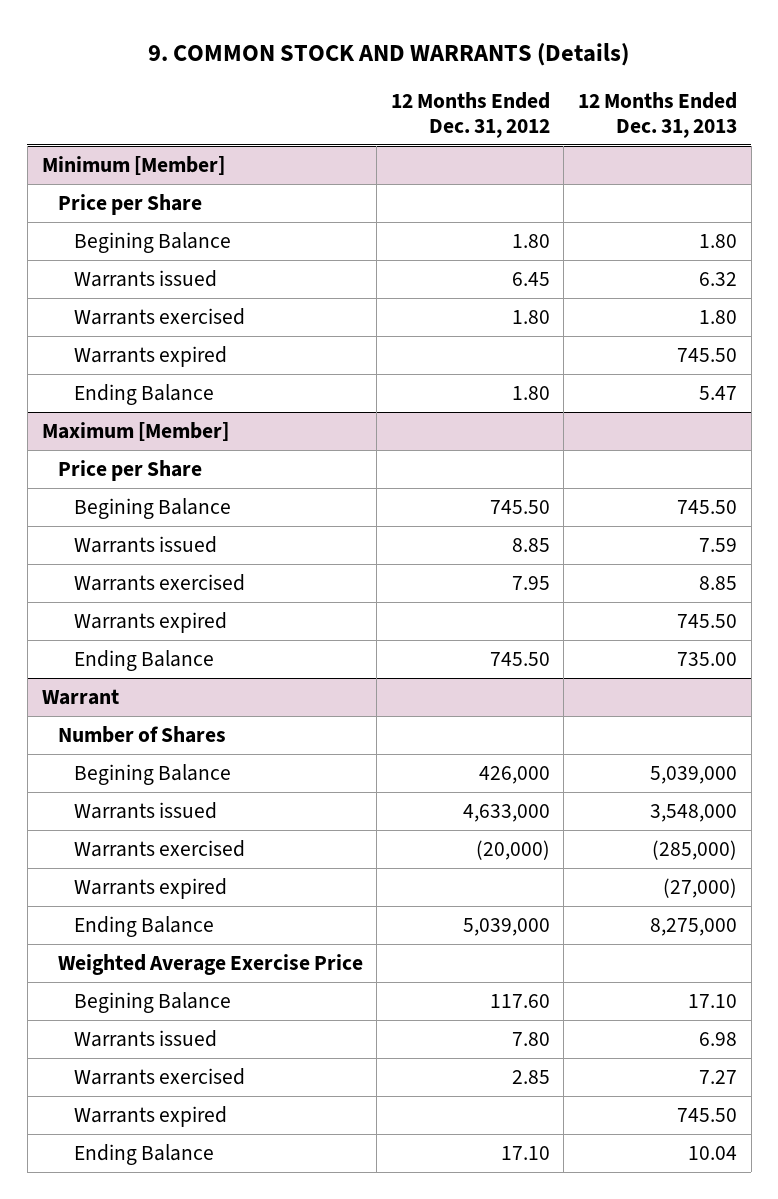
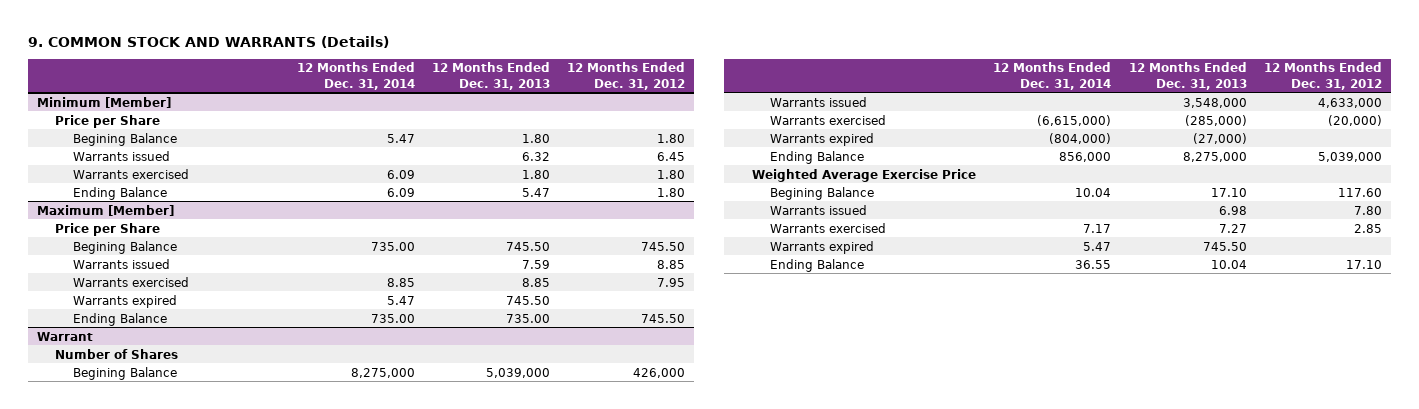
none -> [296,62,415,90] 12 Months Ended Dec. 31, 2014
[73,345,227,367] Warrants expired -> none

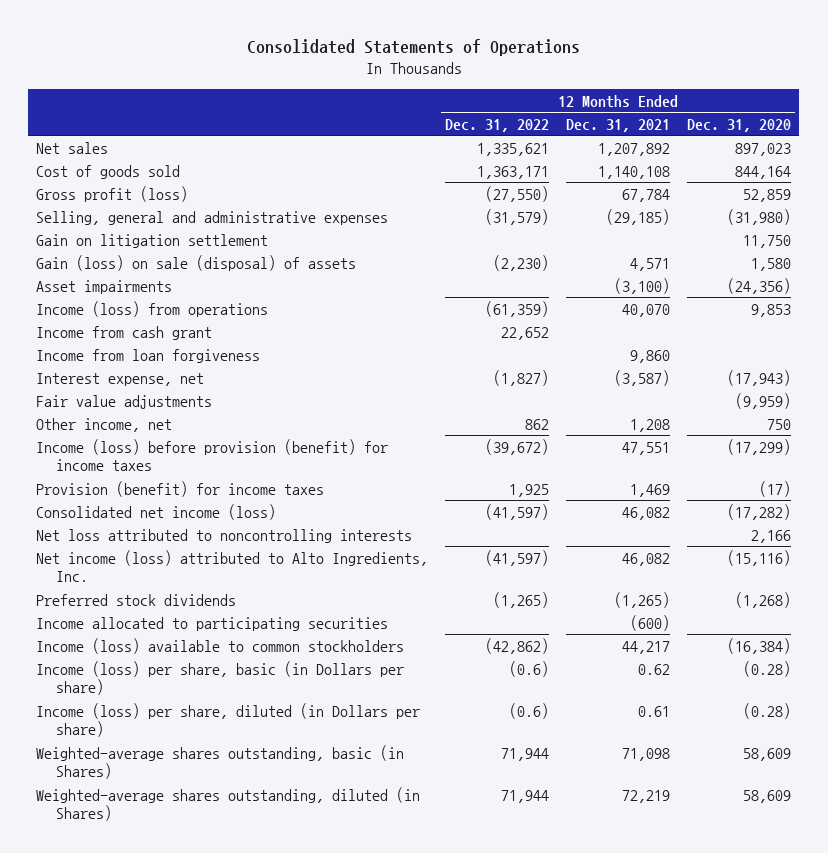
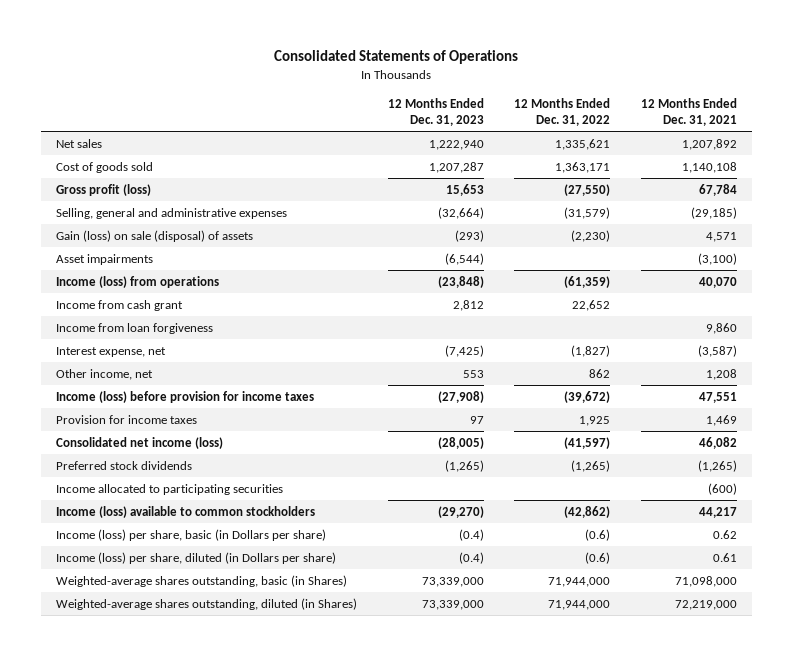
[687,118,792,132] Dec. 31, 2020 -> none
none -> [387,97,484,127] 12 Months Ended Dec. 31, 2023
[36,233,269,248] Gain on litigation settlement -> none
[36,394,213,409] Fair value adjustments -> none
[36,438,389,471] Income (loss) before provision (benefit) for income taxes -> [55,390,314,403] Income (loss) before provision for income taxes
[36,480,325,497] Provision (benefit) for income taxes -> [55,414,197,424] Provision for income taxes
[36,528,413,543] Net loss attributed to noncontrolling interests -> none
[36,549,429,582] Net income (loss) attributed to Alto Ingredients, Inc. -> none
[501,747,550,761] 71,944 -> [548,576,611,587] 71,944,000
[622,747,671,761] 71,098 -> [674,575,737,587] 71,098,000
[501,789,550,803] 71,944 -> [548,599,611,610] 71,944,000
[622,789,671,803] 72,219 -> [674,599,737,610] 72,219,000

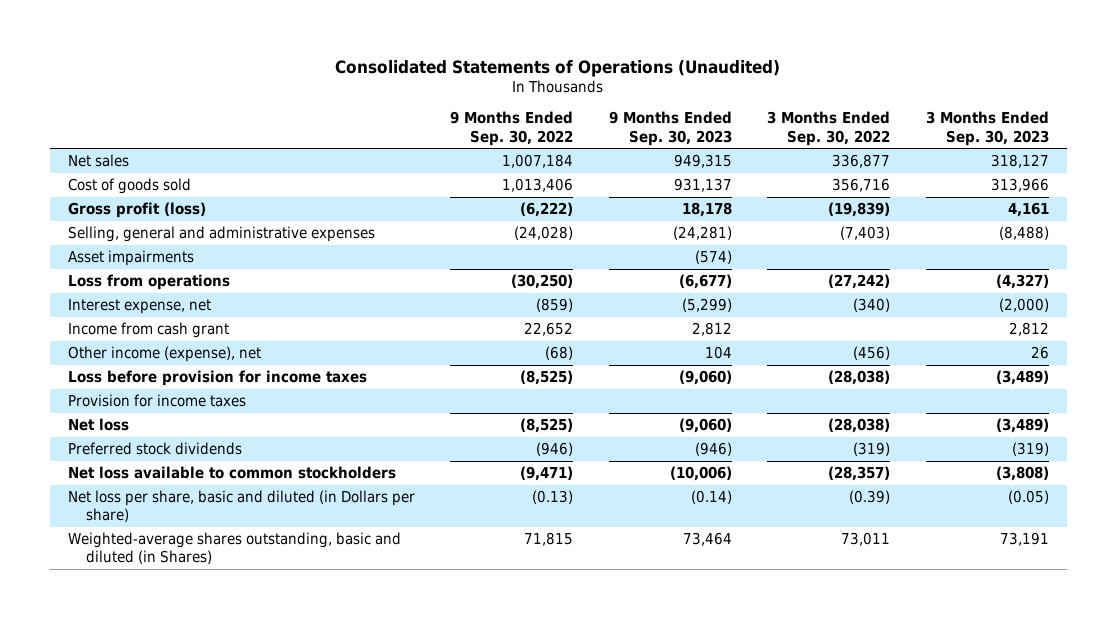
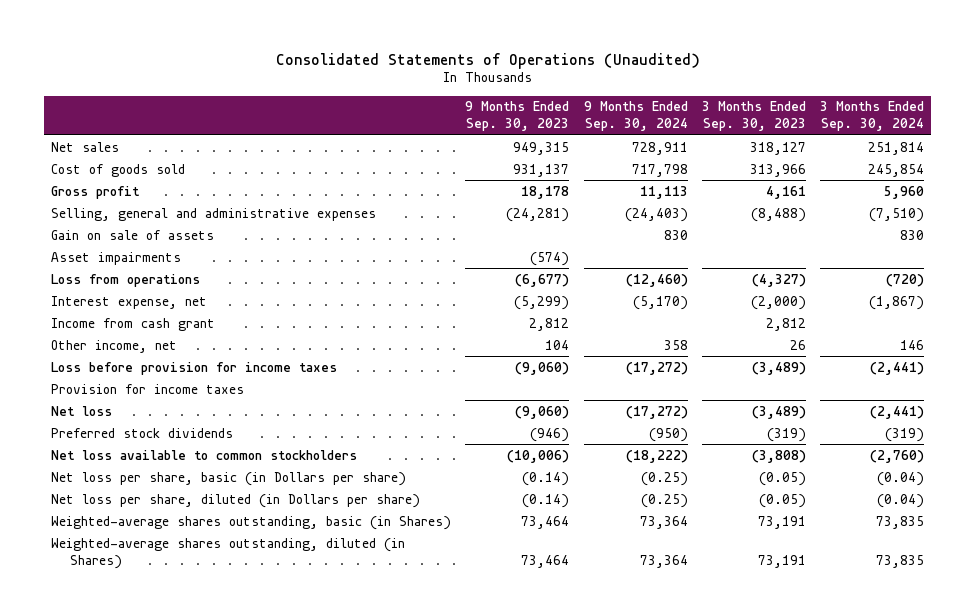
[450,111,574,146] 9 Months Ended Sep. 30, 2022 -> none
[767,111,891,146] 3 Months Ended Sep. 30, 2022 -> none
none -> [583,101,688,132] 9 Months Ended Sep. 30, 2024
none -> [820,101,925,132] 3 Months Ended Sep. 30, 2024
[67,202,206,219] Gross profit (loss) -> [51,185,141,199] Gross profit
none -> [51,229,215,240] Gain on sale of assets
[67,346,261,363] Other income (expense), net -> [51,339,178,353] Other income, net
[67,490,415,523] Net loss per share, basic and diluted (in Dollars per share) -> [51,471,407,486] Net loss per share, basic (in Dollars per share)
none -> [51,493,421,508] Net loss per share, diluted (in Dollars per share)
[67,532,401,565] Weighted-average shares outstanding, basic and diluted (in Shares) -> [51,515,452,530] Weighted-average shares outstanding, basic (in Shares)
none -> [51,537,406,569] Weighted-average shares outstanding, diluted (in Shares)

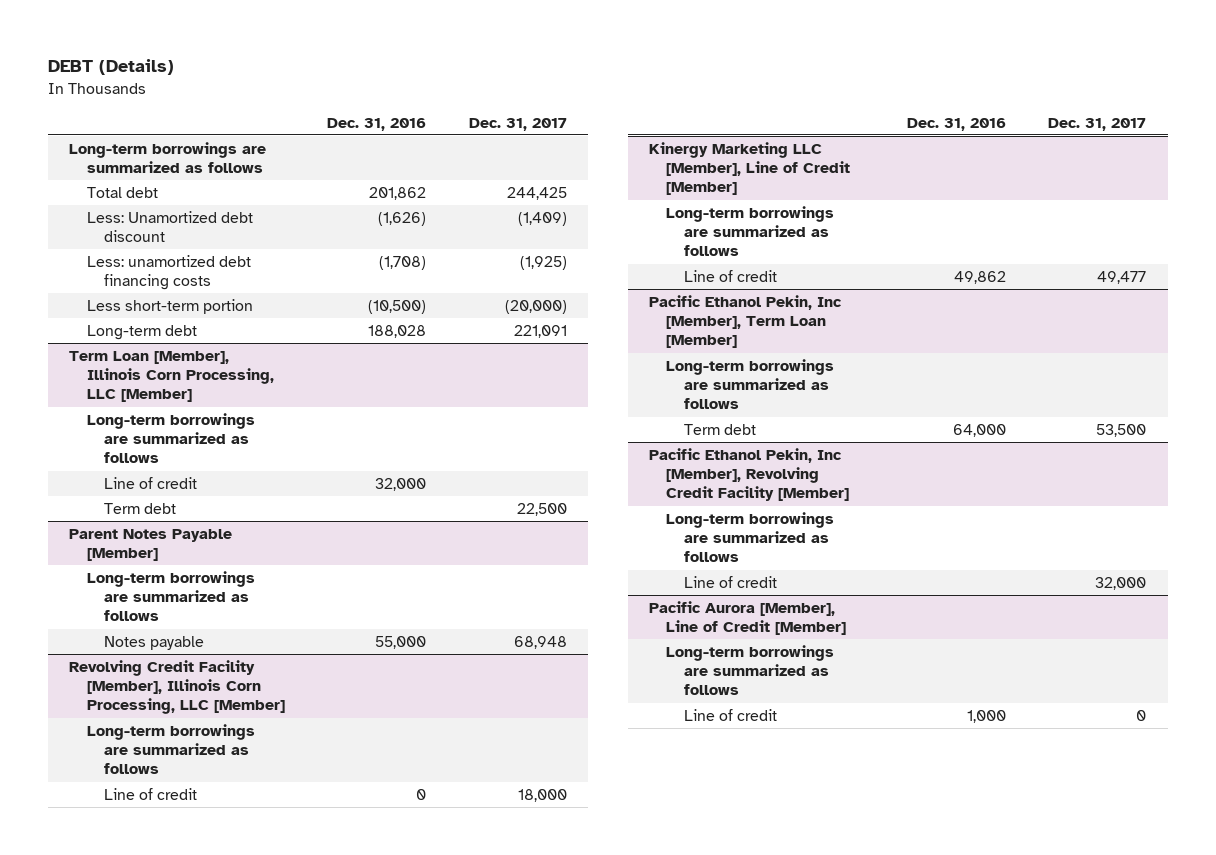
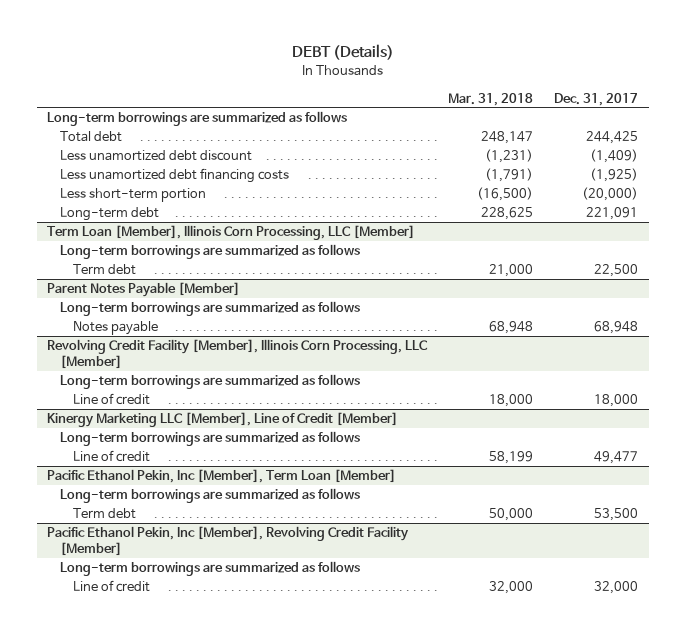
[327,117,427,131] Dec. 31, 2016 -> none
none -> [448,92,534,106] Mar. 31, 2018
[86,211,253,243] Less: Unamortized debt discount -> [60,150,253,162] Less unamortized debt discount
[86,255,251,291] Less: unamortized debt financing costs -> [60,168,290,184] Less unamortized debt financing costs
[104,477,198,490] Line of credit -> none
[648,601,847,636] Pacific Aurora [Member], Line of Credit [Member] -> none
[666,645,835,696] Long-term borrowings are summarized as follows -> none
[684,709,778,722] Line of credit -> none

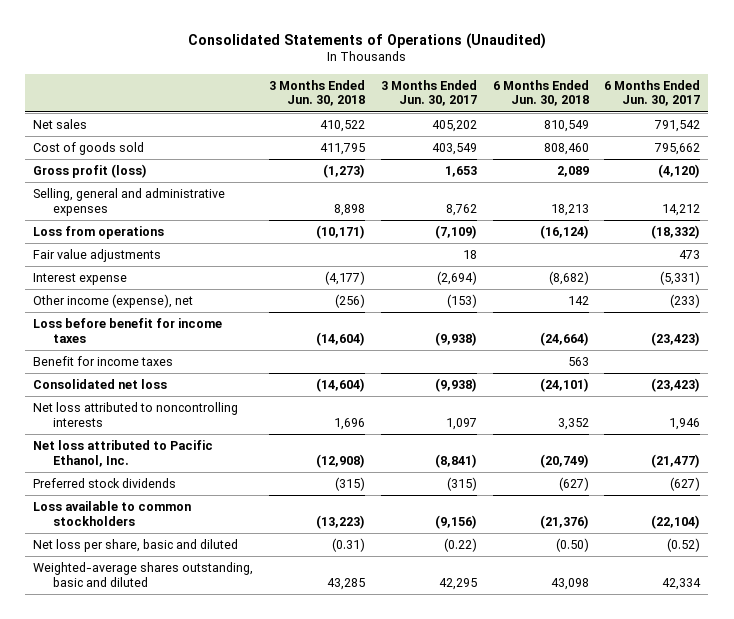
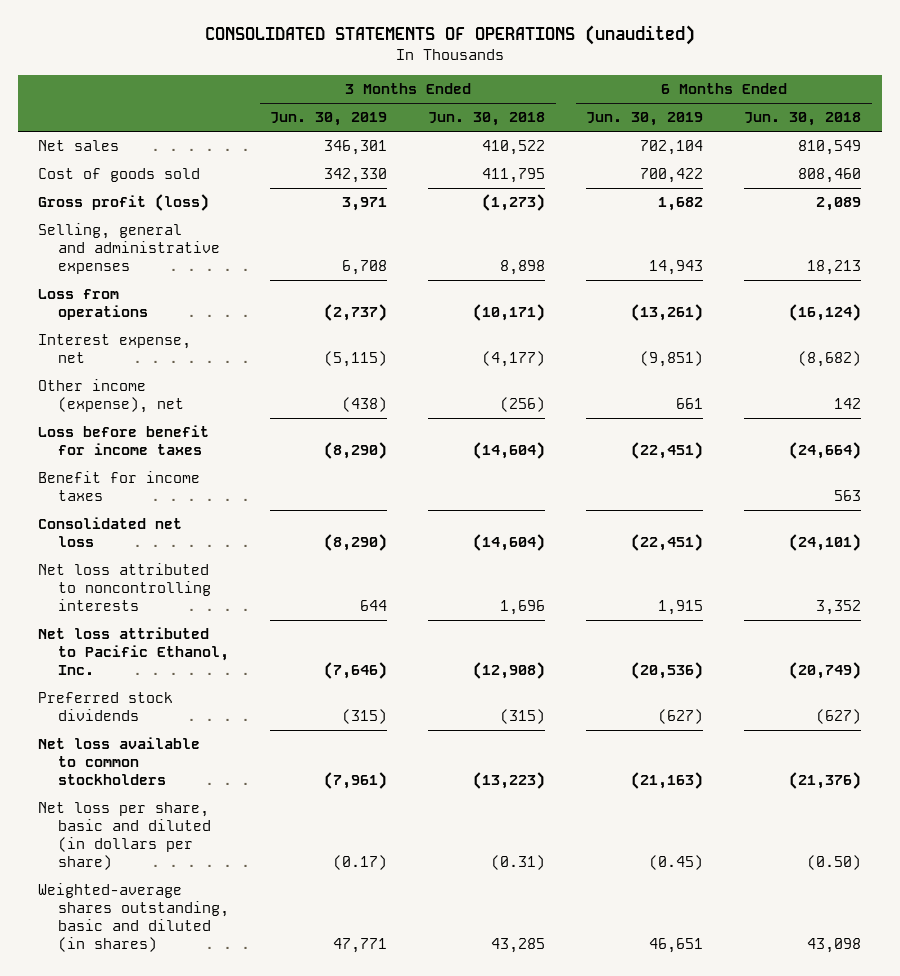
[187,32,546,49] Consolidated Statements of Operations (Unaudited) -> [204,25,695,46] CONSOLIDATED STATEMENTS OF OPERATIONS (unaudited)
[380,79,477,107] 3 Months Ended Jun. 30, 2017 -> none
[604,79,701,107] 6 Months Ended Jun. 30, 2017 -> none
none -> [270,112,388,127] Jun. 30, 2019
none -> [586,112,704,127] Jun. 30, 2019
[33,249,162,263] Fair value adjustments -> none
[33,273,128,286] Interest expense -> [38,334,192,364] Interest expense, net
[33,501,192,526] Loss available to common stockholders -> [38,737,201,786] Net loss available to common stockholders
[33,539,239,553] Net loss per share, basic and diluted -> [38,802,212,871] Net loss per share, basic and diluted (in dollars per share)
[33,562,254,587] Weighted-average shares outstanding, basic and diluted -> [38,883,230,953] Weighted-average shares outstanding, basic and diluted (in shares)

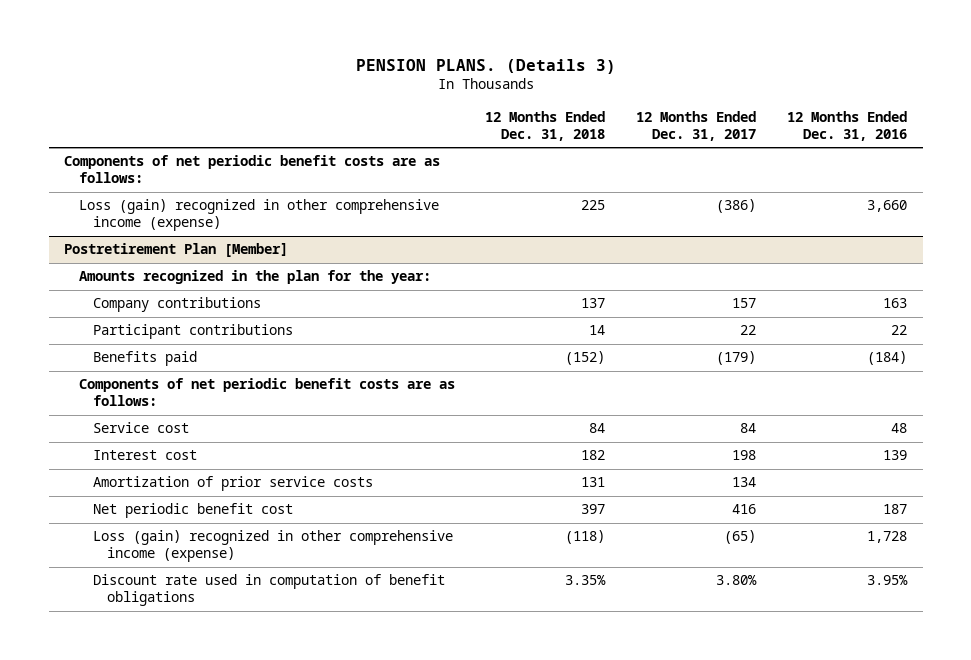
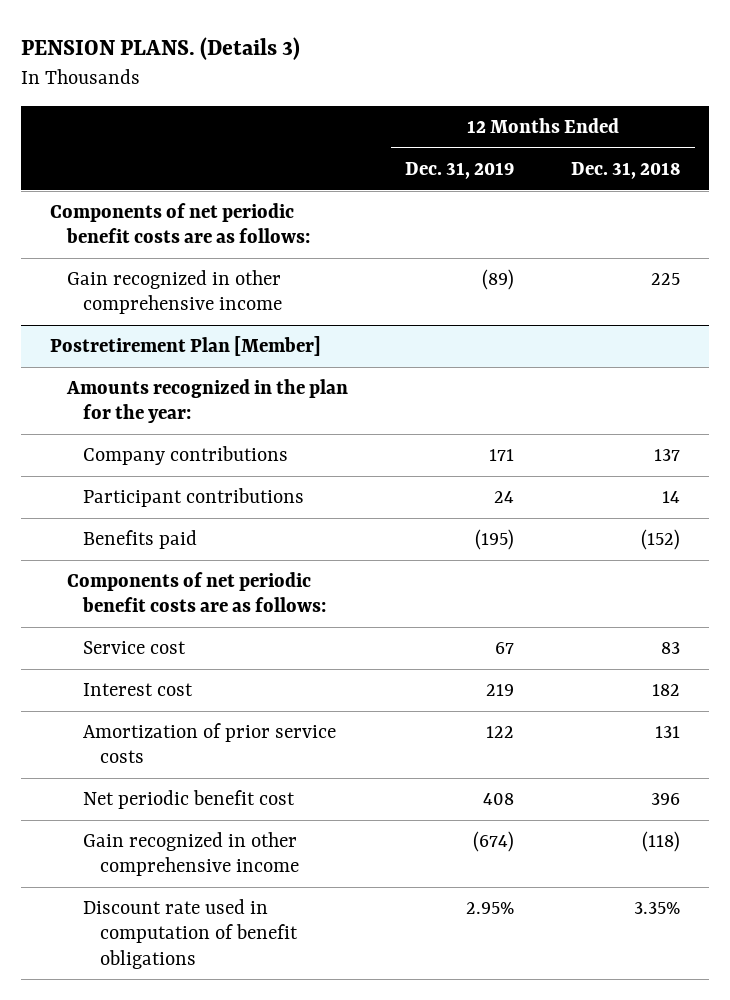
[636,110,757,141] 12 Months Ended Dec. 31, 2017 -> none
[787,110,908,141] 12 Months Ended Dec. 31, 2016 -> none
none -> [404,161,514,179] Dec. 31, 2019
[78,199,439,232] Loss (gain) recognized in other comprehensive income (expense) -> [66,270,283,315] Gain recognized in other comprehensive income
[589,423,606,434] 84 -> [661,642,681,655] 83
[581,504,606,515] 397 -> [651,793,681,806] 396
[92,530,453,563] Loss (gain) recognized in other comprehensive income (expense) -> [83,832,299,877] Gain recognized in other comprehensive income

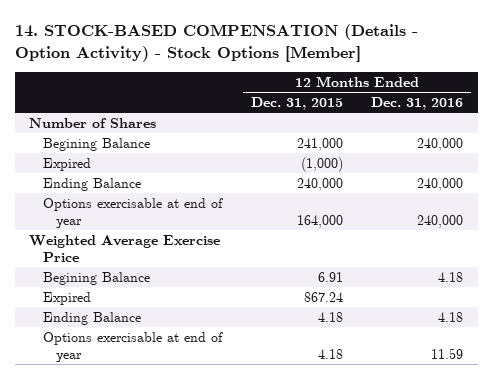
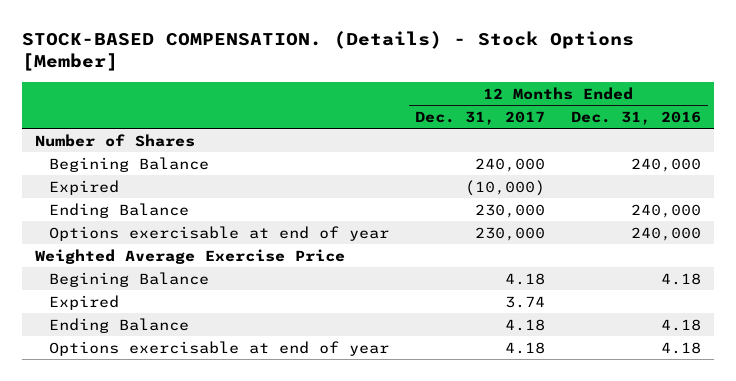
[14,24,418,62] 14. STOCK-BASED COMPENSATION (Details - Option Activity) - Stock Options [Member] -> [21,30,634,72] STOCK-BASED COMPENSATION. (Details) - Stock Options [Member]
[250,97,343,111] Dec. 31, 2015 -> none
none -> [415,110,546,125] Dec. 31, 2017
[431,347,464,359] 11.59 -> [661,341,702,354] 4.18

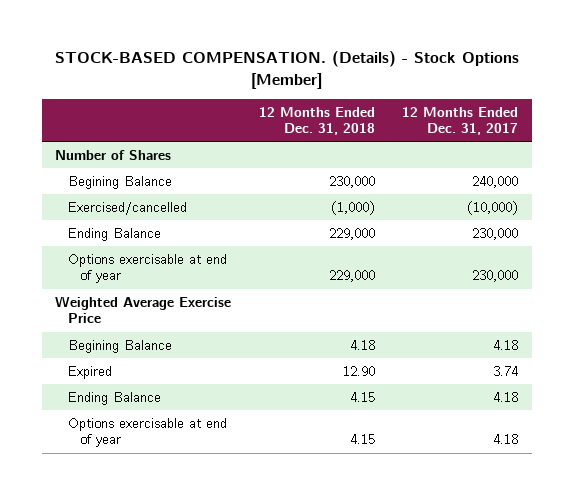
[571,110,702,125] Dec. 31, 2016 -> none
none -> [258,106,375,136] 12 Months Ended Dec. 31, 2018
[49,179,120,195] Expired -> [67,201,187,215] Exercised/cancelled

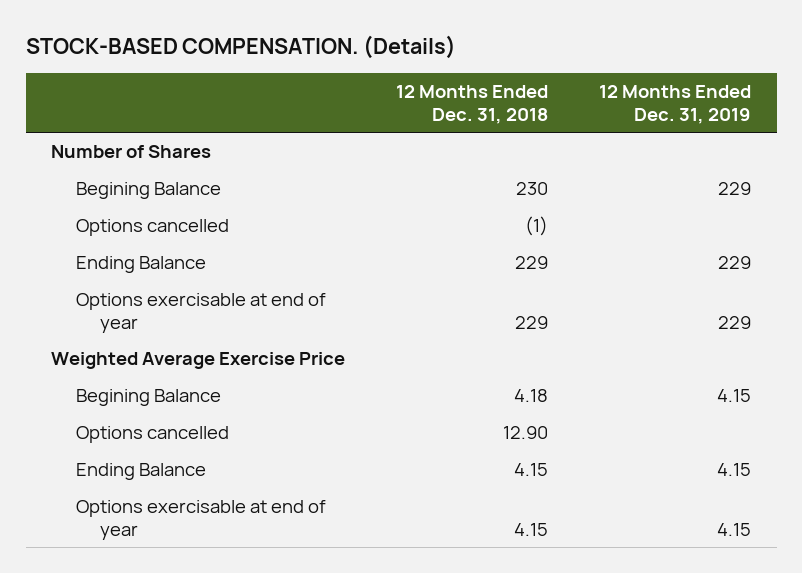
[54,51,519,89] STOCK-BASED COMPENSATION. (Details) - Stock Options [Member] -> [25,35,456,60] STOCK-BASED COMPENSATION. (Details)
[402,106,519,136] 12 Months Ended Dec. 31, 2017 -> none
none -> [599,85,752,124] 12 Months Ended Dec. 31, 2019
[328,175,375,188] 230,000 -> [516,182,549,196] 230
[67,201,187,215] Exercised/cancelled -> [75,219,229,237] Options cancelled
[330,200,375,215] (1,000) -> [525,216,549,237] (1)
[328,227,375,240] 229,000 -> [515,256,549,270] 229
[328,270,375,283] 229,000 -> [515,315,549,329] 229
[67,365,112,379] Expired -> [75,426,229,444] Options cancelled

